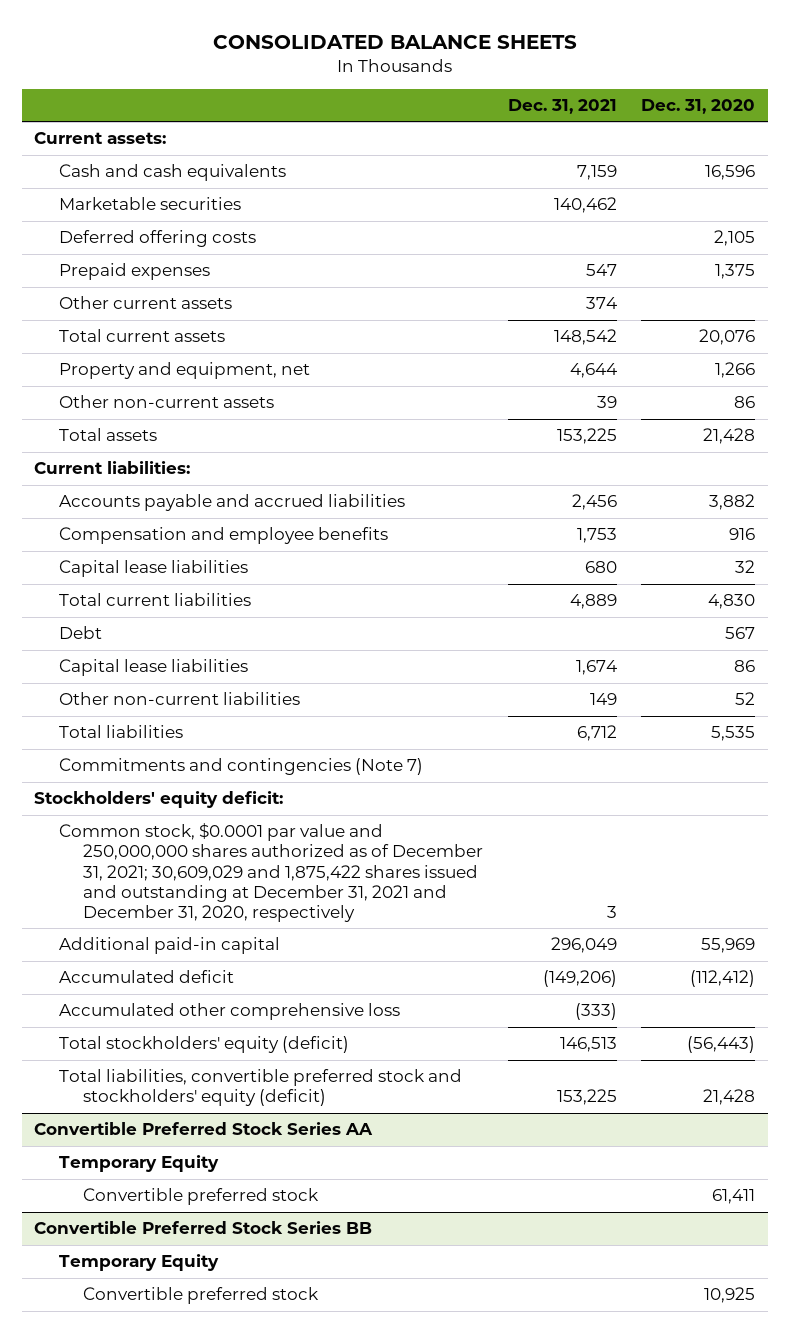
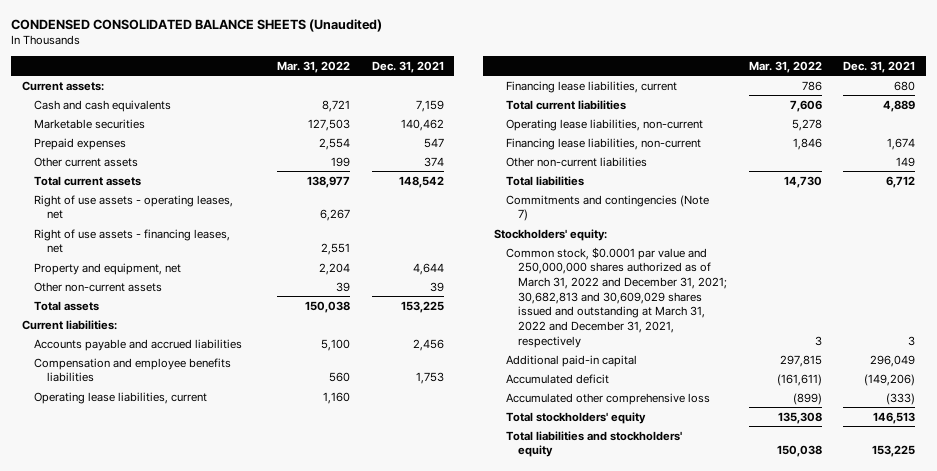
[212,34,577,49] CONSOLIDATED BALANCE SHEETS -> [11,18,383,32] CONDENSED CONSOLIDATED BALANCE SHEETS (Unaudited)
[641,99,756,115] Dec. 31, 2020 -> none
none -> [277,60,351,73] Mar. 31, 2022
[58,230,256,248] Deferred offering costs -> none
none -> [34,194,234,220] Right of use assets - operating leases, net
none -> [34,228,231,254] Right of use assets - financing leases, net
[58,527,388,545] Compensation and employee benefits -> [34,357,232,383] Compensation and employee benefits liabilities
none -> [34,391,208,404] Operating lease liabilities, current
[58,560,248,578] Capital lease liabilities -> [506,80,678,93] Financing lease liabilities, current
[58,626,102,640] Debt -> none
none -> [506,118,704,131] Operating lease liabilities, non-current
[58,659,248,677] Capital lease liabilities -> [506,137,702,150] Financing lease liabilities, non-current
[34,791,284,809] Stockholders' equity deficit: -> [493,228,607,241] Stockholders' equity:
[58,823,483,922] Common stock, $0.0001 par value and 250,000,000 shares authorized as of December 31, 2021; 30,609,029 and 1,875,422 shares issued and outstanding at December 31, 2021 and December 31, 2020, respectively -> [506,246,728,348] Common stock, $0.0001 par value and 250,000,000 shares authorized as of March 31, 2022 and December 31, 2021; 30,682,813 and 30,609,029 shares issued and outstanding at March 31, 2022 and December 31, 2021, respectively
[34,1122,374,1136] Convertible Preferred Stock Series AA -> none
[58,1155,219,1173] Temporary Equity -> none
[82,1188,319,1206] Convertible preferred stock -> none
[34,1221,373,1235] Convertible Preferred Stock Series BB -> none
[58,1254,219,1272] Temporary Equity -> none
[82,1287,319,1305] Convertible preferred stock -> none
[58,1036,349,1054] Total stockholders' equity (deficit) -> [506,411,647,424] Total stockholders' equity
[58,1069,462,1107] Total liabilities, convertible preferred stock and stockholders' equity (deficit) -> [506,430,683,458] Total liabilities and stockholders' equity

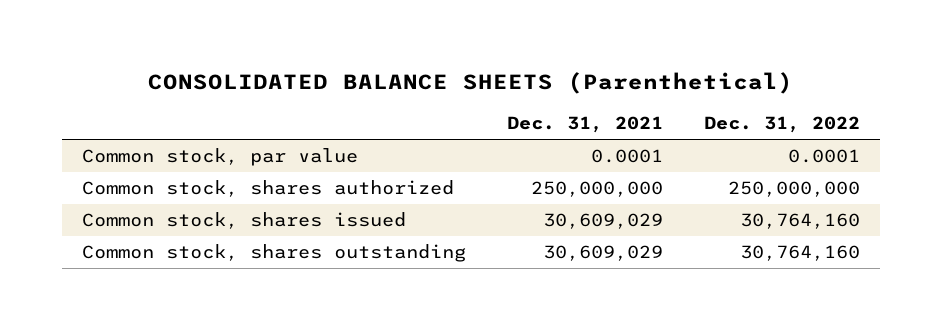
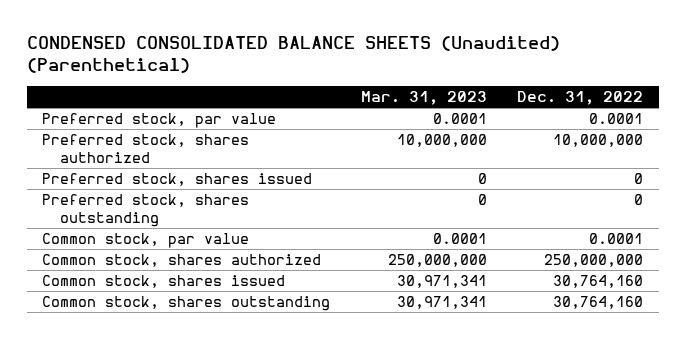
[148,72,794,95] CONSOLIDATED BALANCE SHEETS (Parenthetical) -> [26,36,560,74] CONDENSED CONSOLIDATED BALANCE SHEETS (Unaudited) (Parenthetical)
[507,116,664,134] Dec. 31, 2021 -> none
none -> [360,91,487,106] Mar. 31, 2023
none -> [42,113,277,129] Preferred stock, par value
none -> [42,134,250,163] Preferred stock, shares authorized
none -> [42,173,313,187] Preferred stock, shares issued
none -> [42,194,250,227] Preferred stock, shares outstanding

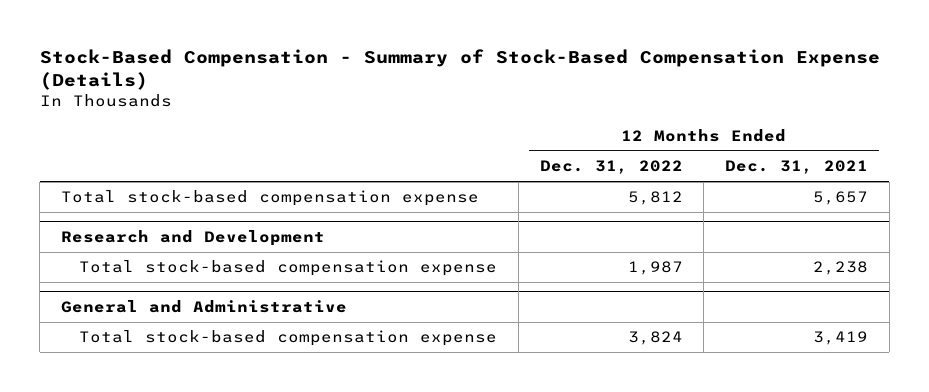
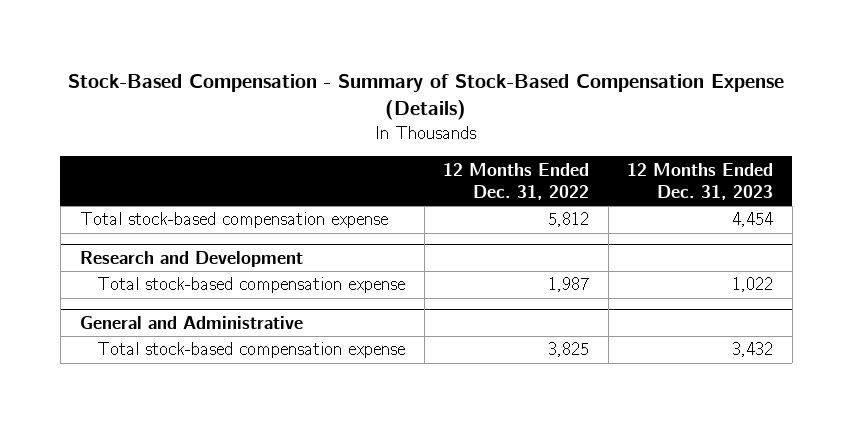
[725,160,869,175] Dec. 31, 2021 -> none
none -> [627,162,774,200] 12 Months Ended Dec. 31, 2023
[627,331,683,346] 3,824 -> [548,342,590,358] 3,825

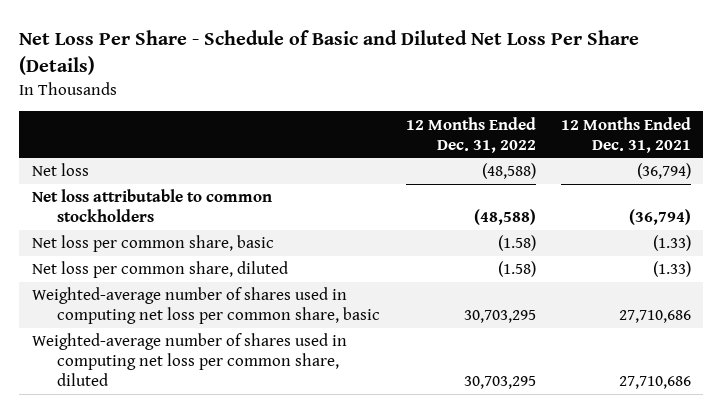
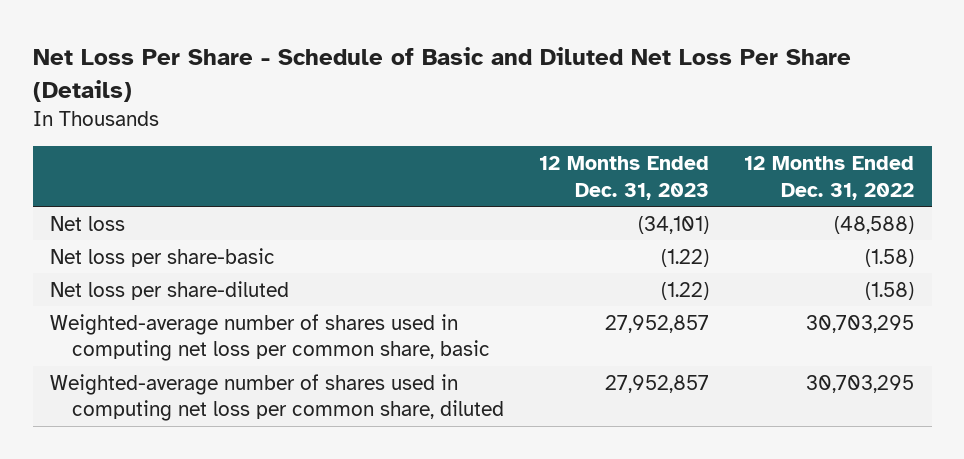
[560,116,691,153] 12 Months Ended Dec. 31, 2021 -> none
none -> [539,156,710,200] 12 Months Ended Dec. 31, 2023
[31,189,272,223] Net loss attributable to common stockholders -> none
[31,235,274,253] Net loss per common share, basic -> [50,247,276,267] Net loss per share-basic
[31,261,288,279] Net loss per common share, diluted -> [50,280,290,300] Net loss per share-diluted

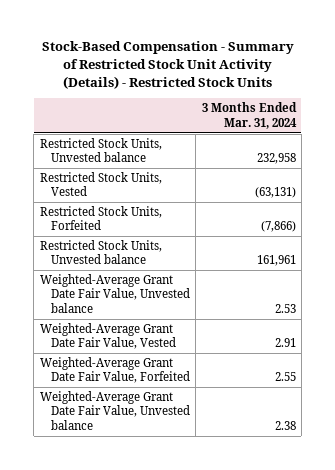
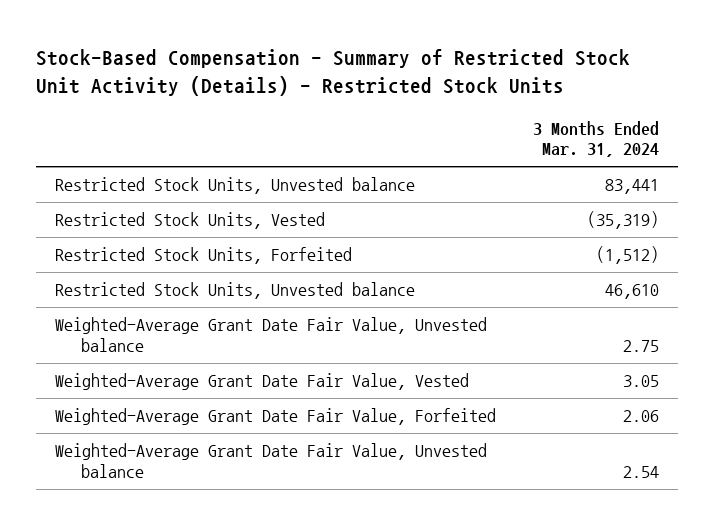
[256,153,296,165] 232,958 -> [605,179,660,195] 83,441
[254,187,296,199] (63,131) -> [587,211,660,230] (35,319)
[260,221,296,233] (7,866) -> [596,246,660,265] (1,512)
[256,255,296,267] 161,961 -> [605,284,660,300] 46,610
[274,303,296,313] 2.53 -> [623,340,660,353] 2.75
[274,338,296,348] 2.91 -> [623,375,660,388] 3.05
[274,372,296,382] 2.55 -> [623,410,660,423] 2.06
[274,420,296,430] 2.38 -> [623,466,660,479] 2.54

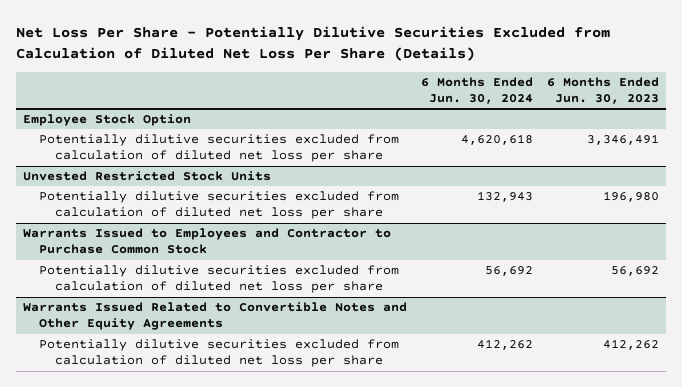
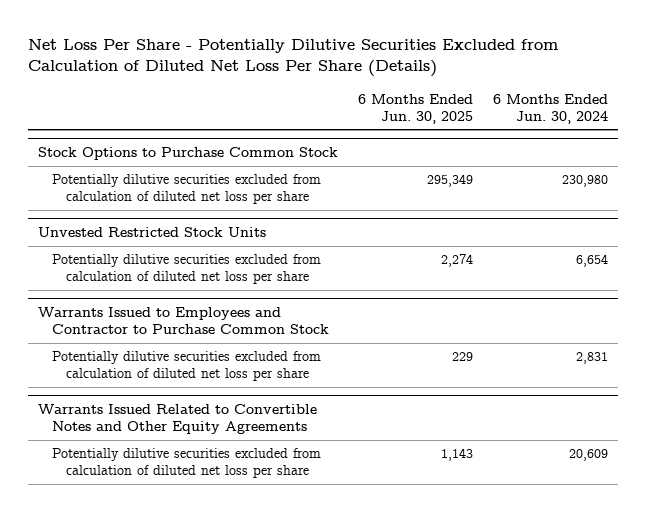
[547,76,660,105] 6 Months Ended Jun. 30, 2023 -> none
none -> [357,93,473,124] 6 Months Ended Jun. 30, 2025
[22,114,191,127] Employee Stock Option -> [37,146,338,160] Stock Options to Purchase Common Stock
[460,134,533,146] 4,620,618 -> [561,175,608,188] 230,980
[476,191,533,203] 132,943 -> [575,254,608,268] 6,654
[484,266,533,277] 56,692 -> [575,352,608,365] 2,831
[476,339,533,351] 412,262 -> [568,449,608,462] 20,609

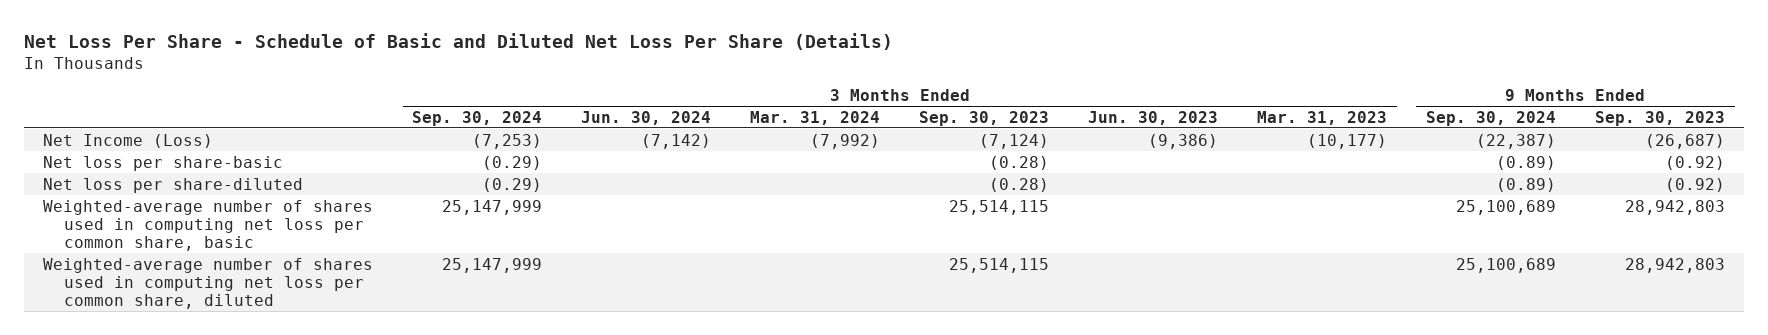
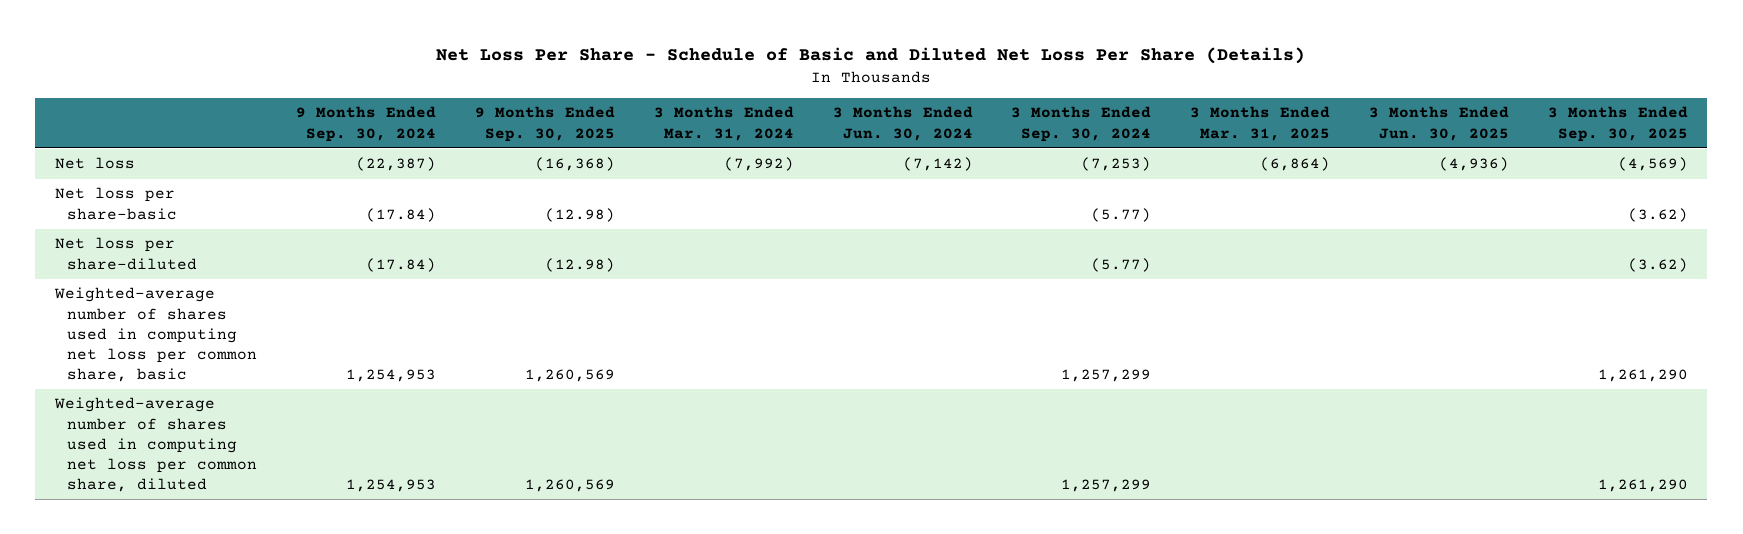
[919,110,1050,126] Sep. 30, 2023 -> none
[1088,110,1219,125] Jun. 30, 2023 -> none
[1257,110,1388,125] Mar. 31, 2023 -> none
[1594,110,1725,126] Sep. 30, 2023 -> none
none -> [474,106,615,142] 9 Months Ended Sep. 30, 2025
none -> [1190,106,1331,141] 3 Months Ended Mar. 31, 2025
none -> [1369,106,1510,141] 3 Months Ended Jun. 30, 2025
none -> [1547,106,1688,142] 3 Months Ended Sep. 30, 2025
[43,133,214,148] Net Income (Loss) -> [54,157,135,170] Net loss
[482,155,543,170] (0.29) -> [1091,207,1152,222] (5.77)
[1496,155,1557,170] (0.89) -> [366,207,437,222] (17.84)
[482,177,543,192] (0.29) -> [1091,257,1152,272] (5.77)
[1496,177,1557,192] (0.89) -> [366,257,437,272] (17.84)
[442,199,543,215] 25,147,999 -> [1061,368,1152,382] 1,257,299
[1456,199,1557,215] 25,100,689 -> [346,368,437,382] 1,254,953
[442,257,543,273] 25,147,999 -> [1061,478,1152,492] 1,257,299
[1456,257,1557,273] 25,100,689 -> [346,478,437,492] 1,254,953

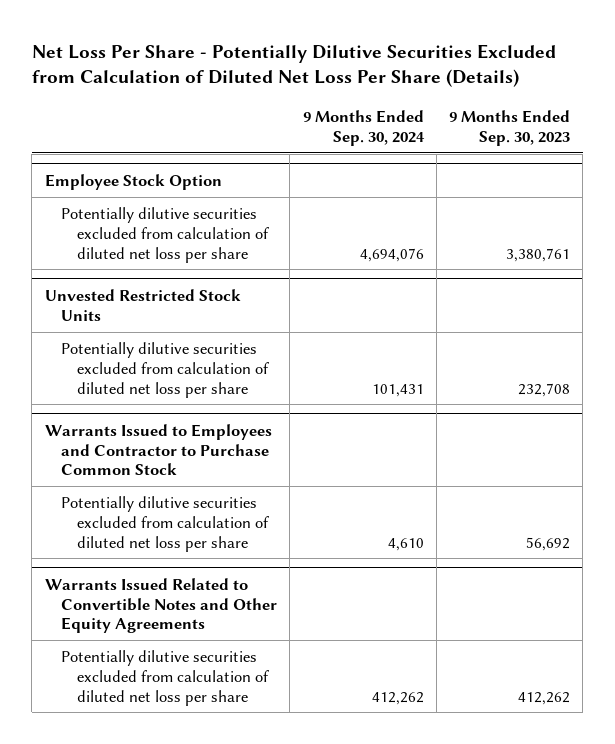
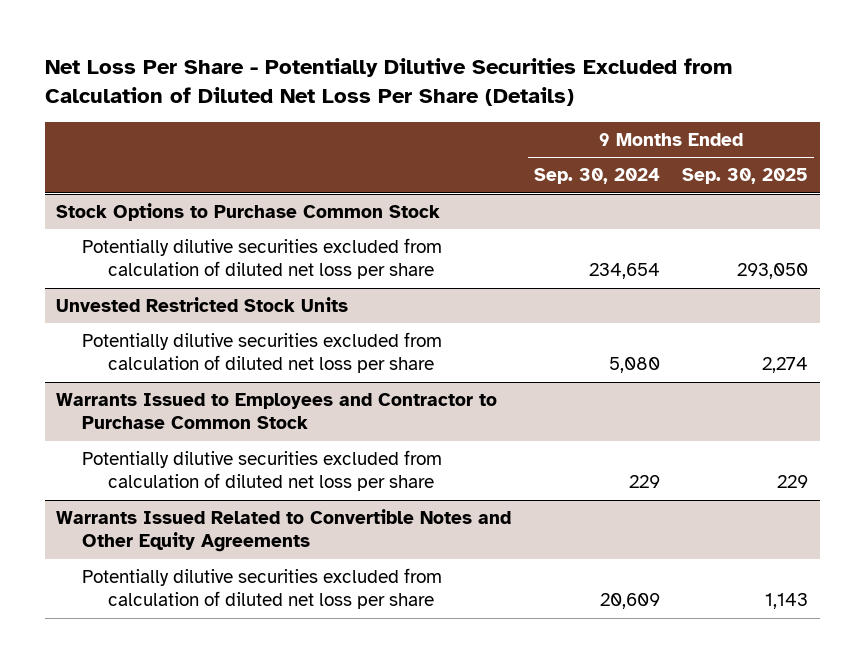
[449,109,571,146] 9 Months Ended Sep. 30, 2023 -> none
none -> [682,168,809,185] Sep. 30, 2025
[44,173,222,190] Employee Stock Option -> [56,203,441,222] Stock Options to Purchase Common Stock
[359,247,424,262] 4,694,076 -> [588,263,660,280] 234,654
[371,383,424,397] 101,431 -> [608,357,660,374] 5,080
[387,537,424,551] 4,610 -> [628,475,660,489] 229
[371,691,424,705] 412,262 -> [599,593,660,610] 20,609

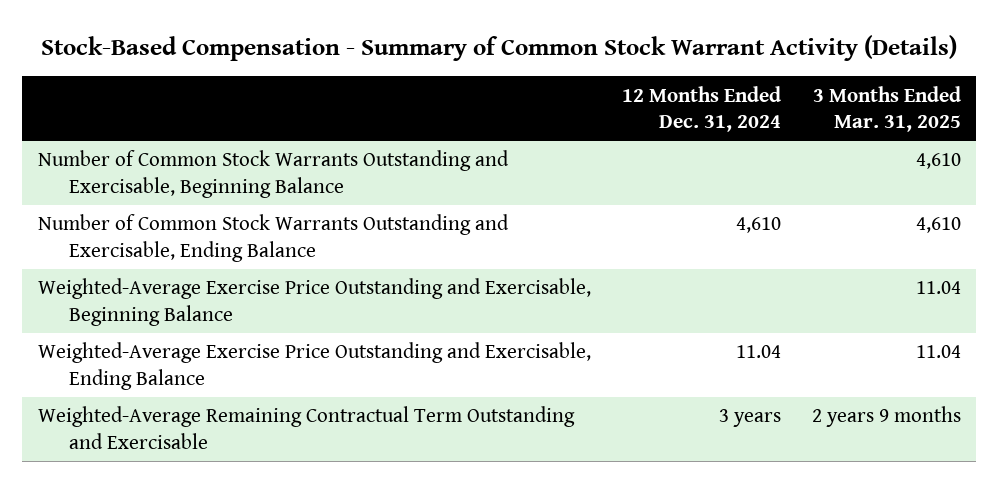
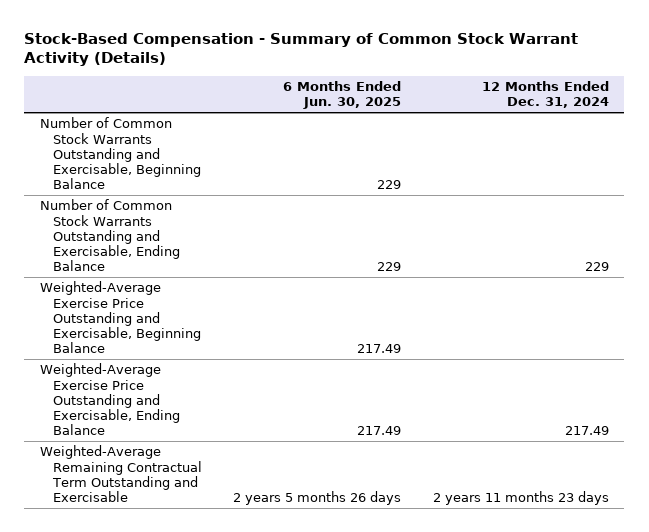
[812,85,961,133] 3 Months Ended Mar. 31, 2025 -> none
none -> [283,80,402,110] 6 Months Ended Jun. 30, 2025
[735,217,781,234] 4,610 -> [584,262,609,272] 229
[735,345,781,359] 11.04 -> [564,426,609,436] 217.49
[718,409,781,428] 3 years -> [432,490,609,505] 2 years 11 months 23 days

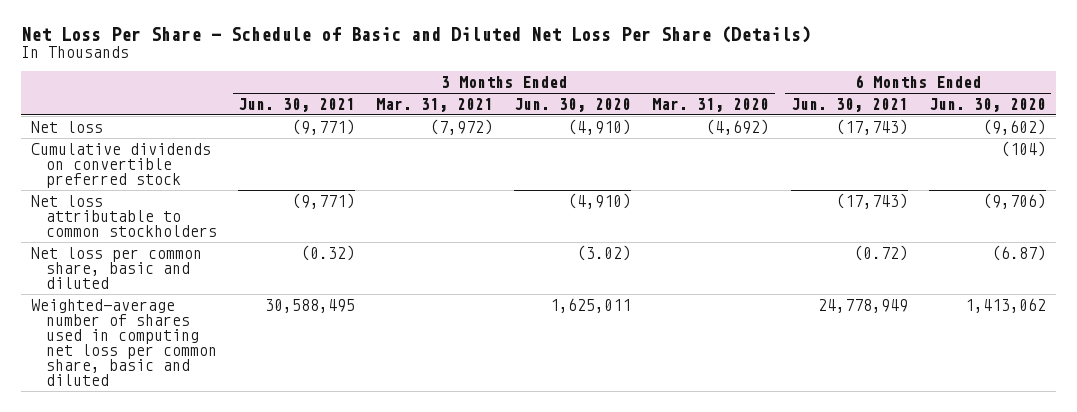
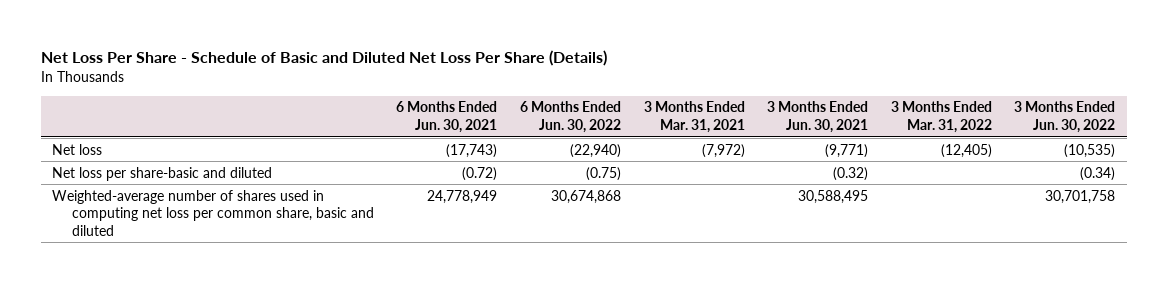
[514,97,632,112] Jun. 30, 2020 -> none
[652,97,770,112] Mar. 31, 2020 -> none
[928,97,1046,112] Jun. 30, 2020 -> none
none -> [519,101,621,134] 6 Months Ended Jun. 30, 2022
none -> [890,101,992,134] 3 Months Ended Mar. 31, 2022
none -> [1014,101,1116,134] 3 Months Ended Jun. 30, 2022
[31,142,212,189] Cumulative dividends on convertible preferred stock -> none
[31,194,217,238] Net loss attributable to common stockholders -> none
[31,246,203,290] Net loss per common share, basic and diluted -> [52,166,273,181] Net loss per share-basic and diluted

